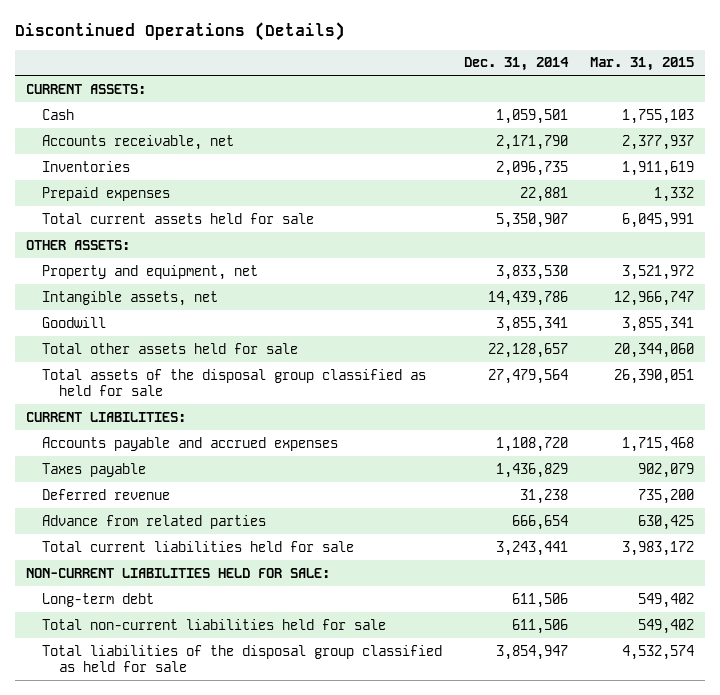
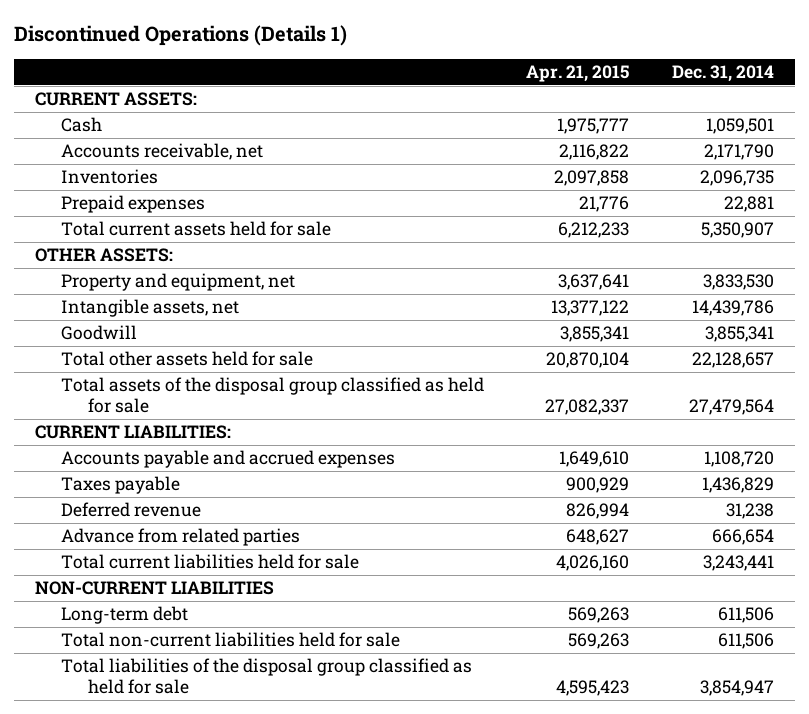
[14,21,345,41] Discontinued Operations (Details) -> [14,25,348,47] Discontinued Operations (Details 1)
[590,57,695,72] Mar. 31, 2015 -> none
none -> [526,65,630,83] Apr. 21, 2015
[25,567,330,578] NON-CURRENT LIABILITIES HELD FOR SALE: -> [35,581,275,596] NON-CURRENT LIABILITIES

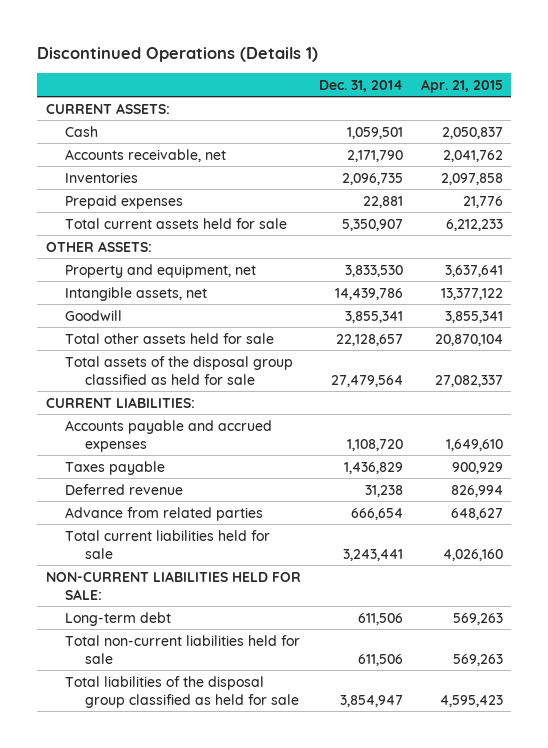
[557,118,630,135] 1,975,777 -> [441,126,503,139] 2,050,837
[559,144,630,161] 2,116,822 -> [442,149,503,162] 2,041,762
[35,581,275,596] NON-CURRENT LIABILITIES -> [45,570,301,600] NON-CURRENT LIABILITIES HELD FOR SALE:

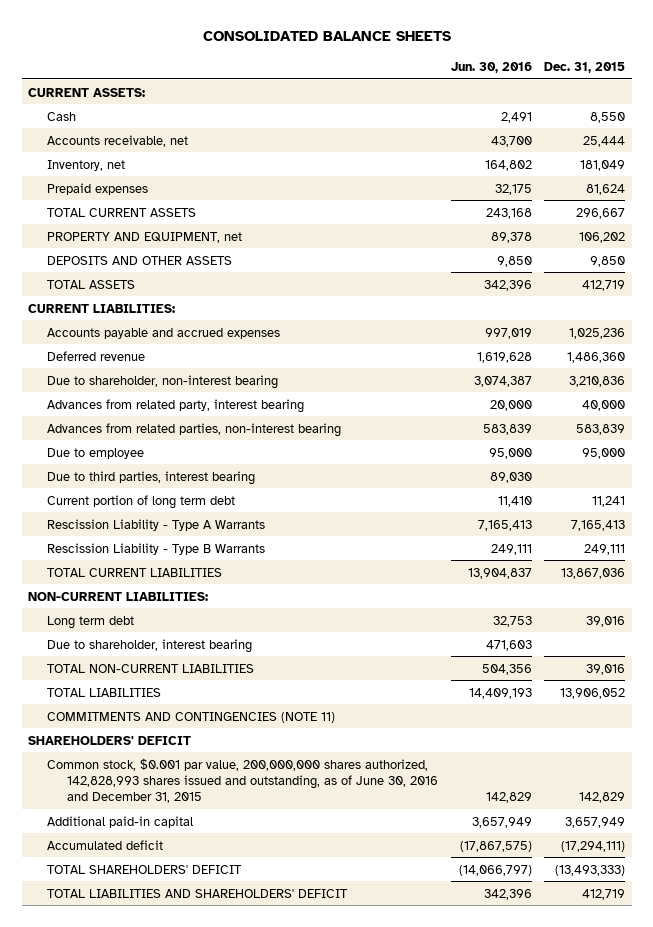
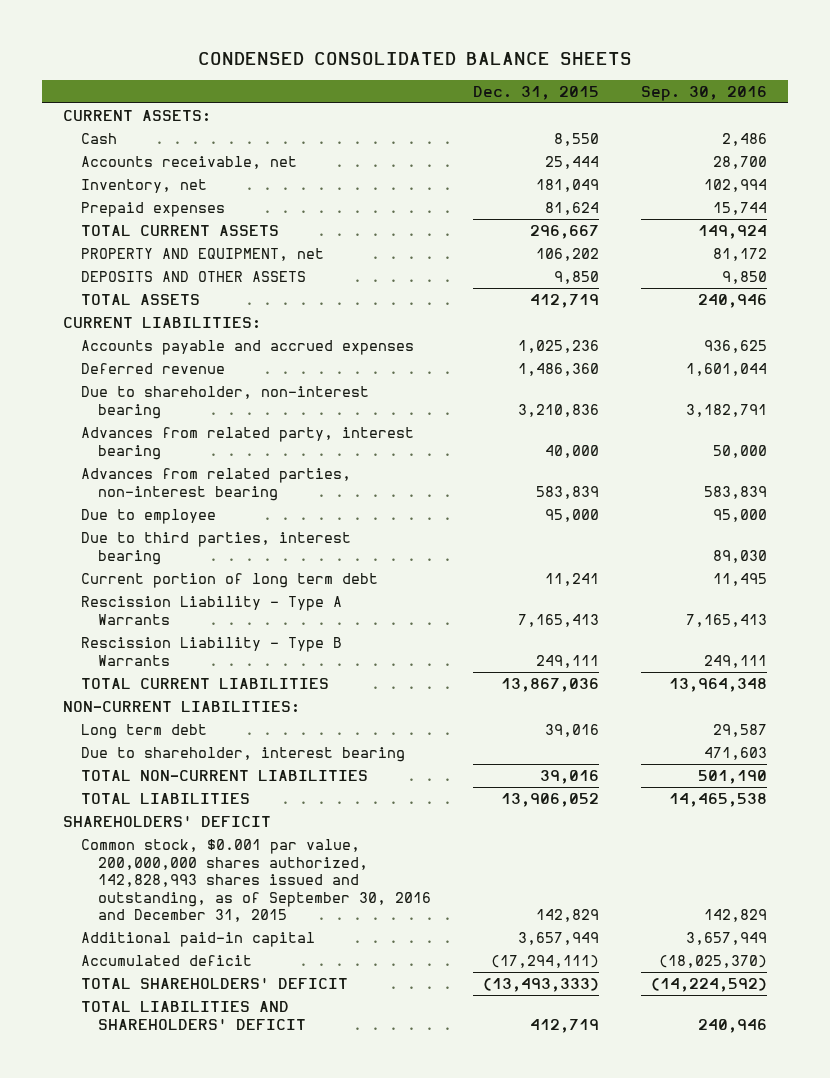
[202,31,451,42] CONSOLIDATED BALANCE SHEETS -> [198,51,633,65] CONDENSED CONSOLIDATED BALANCE SHEETS
[450,61,532,73] Jun. 30, 2016 -> none
none -> [641,85,768,101] Sep. 30, 2016
[47,711,336,723] COMMITMENTS AND CONTINGENCIES (NOTE 11) -> none
[47,757,438,803] Common stock, $0.001 par value, 200,000,000 shares authorized, 142,828,993 shares issued and outstanding, as of June 30, 2016 and December 31, 2015 -> [80,839,431,923] Common stock, $0.001 par value, 200,000,000 shares authorized, 142,828,993 shares issued and outstanding, as of September 30, 2016 and December 31, 2015

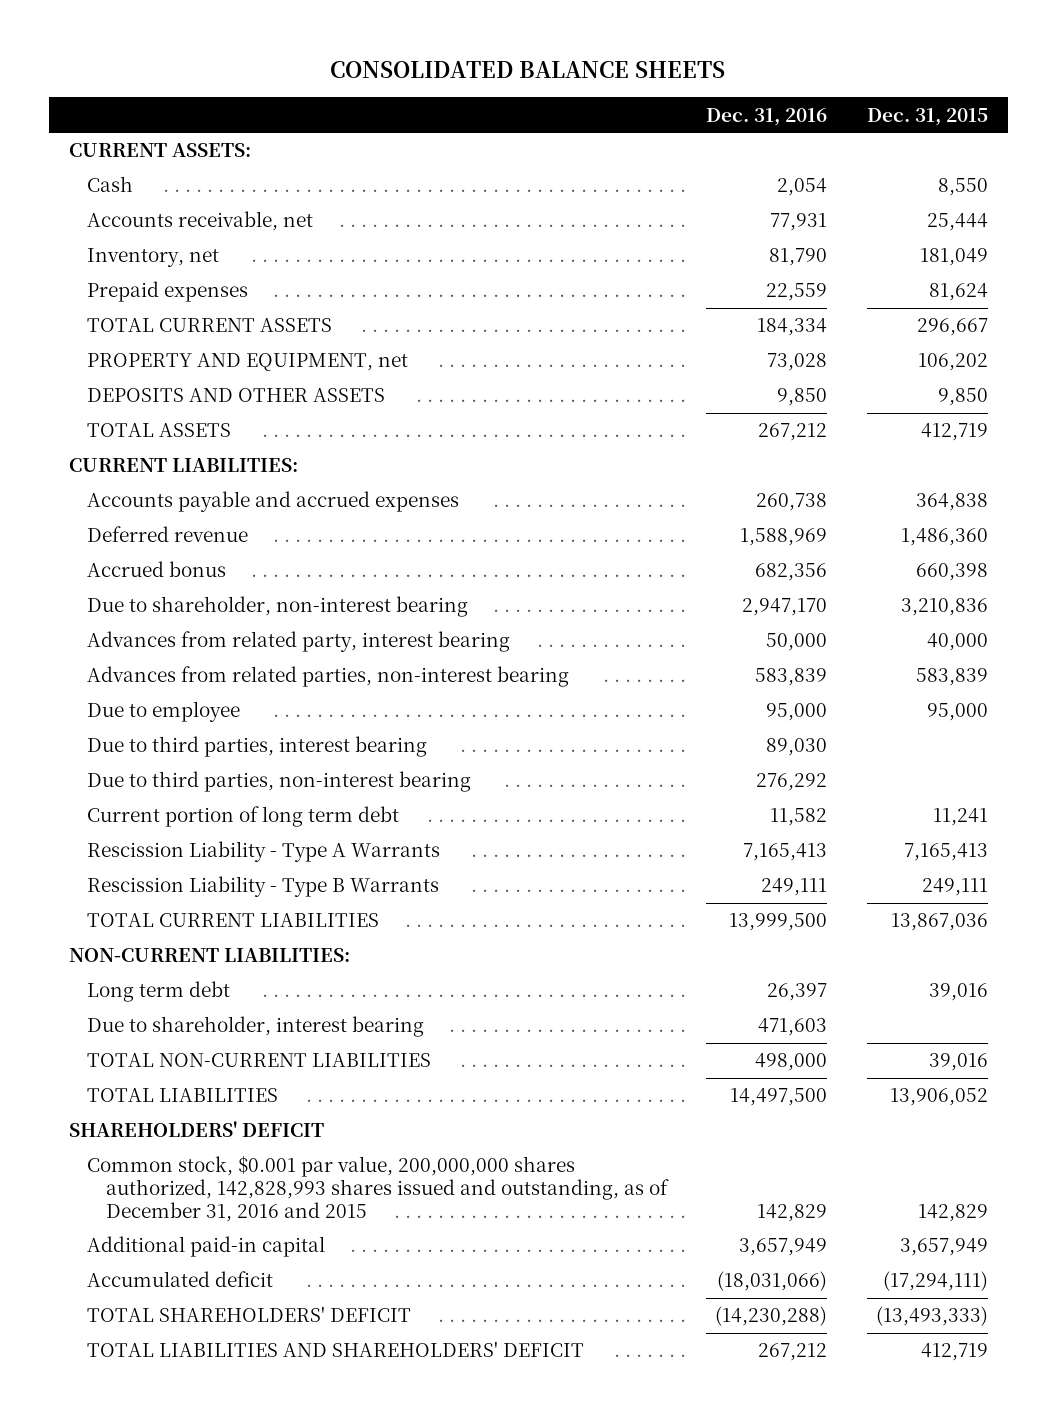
[198,51,633,65] CONDENSED CONSOLIDATED BALANCE SHEETS -> [330,61,726,79] CONSOLIDATED BALANCE SHEETS
[641,85,768,101] Sep. 30, 2016 -> none
none -> [706,107,828,126] Dec. 31, 2016
[518,340,600,354] 1,025,236 -> [915,493,988,512] 364,838
none -> [87,561,227,578] Accrued bonus
none -> [87,771,472,793] Due to third parties, non-interest bearing
[80,839,431,923] Common stock, $0.001 par value, 200,000,000 shares authorized, 142,828,993 shares issued and outstanding, as of September 30, 2016 and December 31, 2015 -> [87,1156,669,1222] Common stock, $0.001 par value, 200,000,000 shares authorized, 142,828,993 shares issued and outstanding, as of December 31, 2016 and 2015

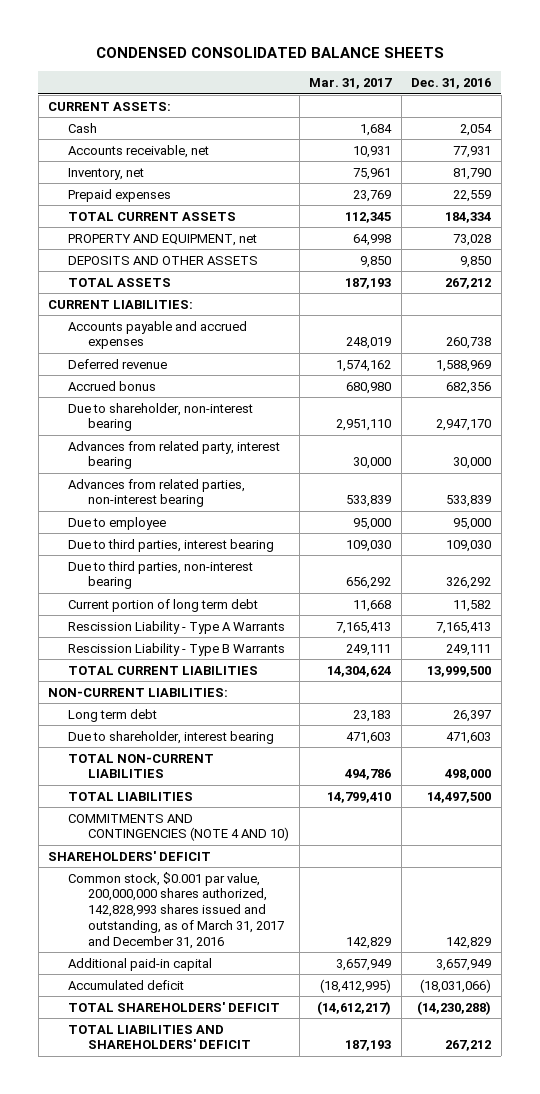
[330,61,726,79] CONSOLIDATED BALANCE SHEETS -> [95,47,444,59] CONDENSED CONSOLIDATED BALANCE SHEETS
[866,107,988,126] Dec. 31, 2015 -> none
none -> [309,77,393,89] Mar. 31, 2017
[766,633,828,652] 50,000 -> [453,457,492,470] 30,000
[755,668,828,687] 583,839 -> [446,495,492,508] 533,839
[766,738,828,757] 89,030 -> [446,539,492,552] 109,030
[756,773,828,792] 276,292 -> [446,577,492,590] 326,292
none -> [68,813,290,842] COMMITMENTS AND CONTINGENCIES (NOTE 4 AND 10)
[87,1156,669,1222] Common stock, $0.001 par value, 200,000,000 shares authorized, 142,828,993 shares issued and outstanding, as of December 31, 2016 and 2015 -> [68,871,285,949] Common stock, $0.001 par value, 200,000,000 shares authorized, 142,828,993 shares issued and outstanding, as of March 31, 2017 and December 31, 2016

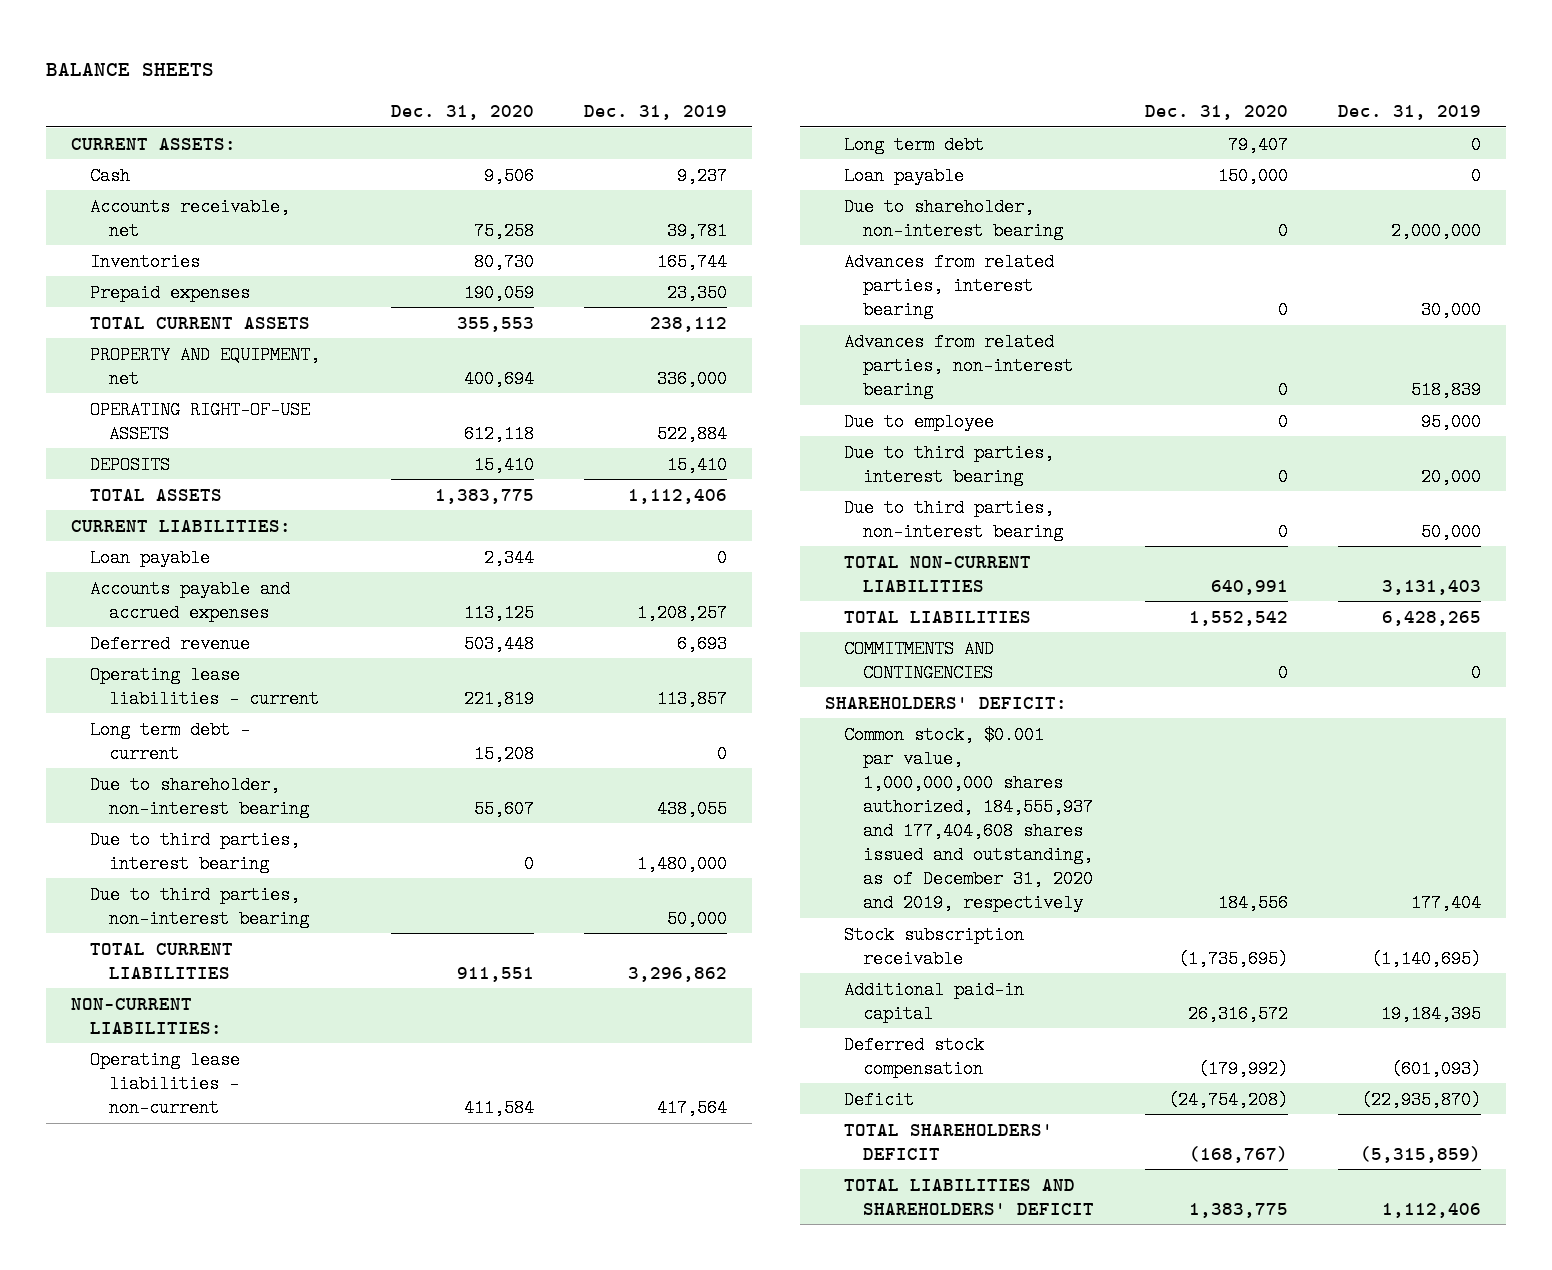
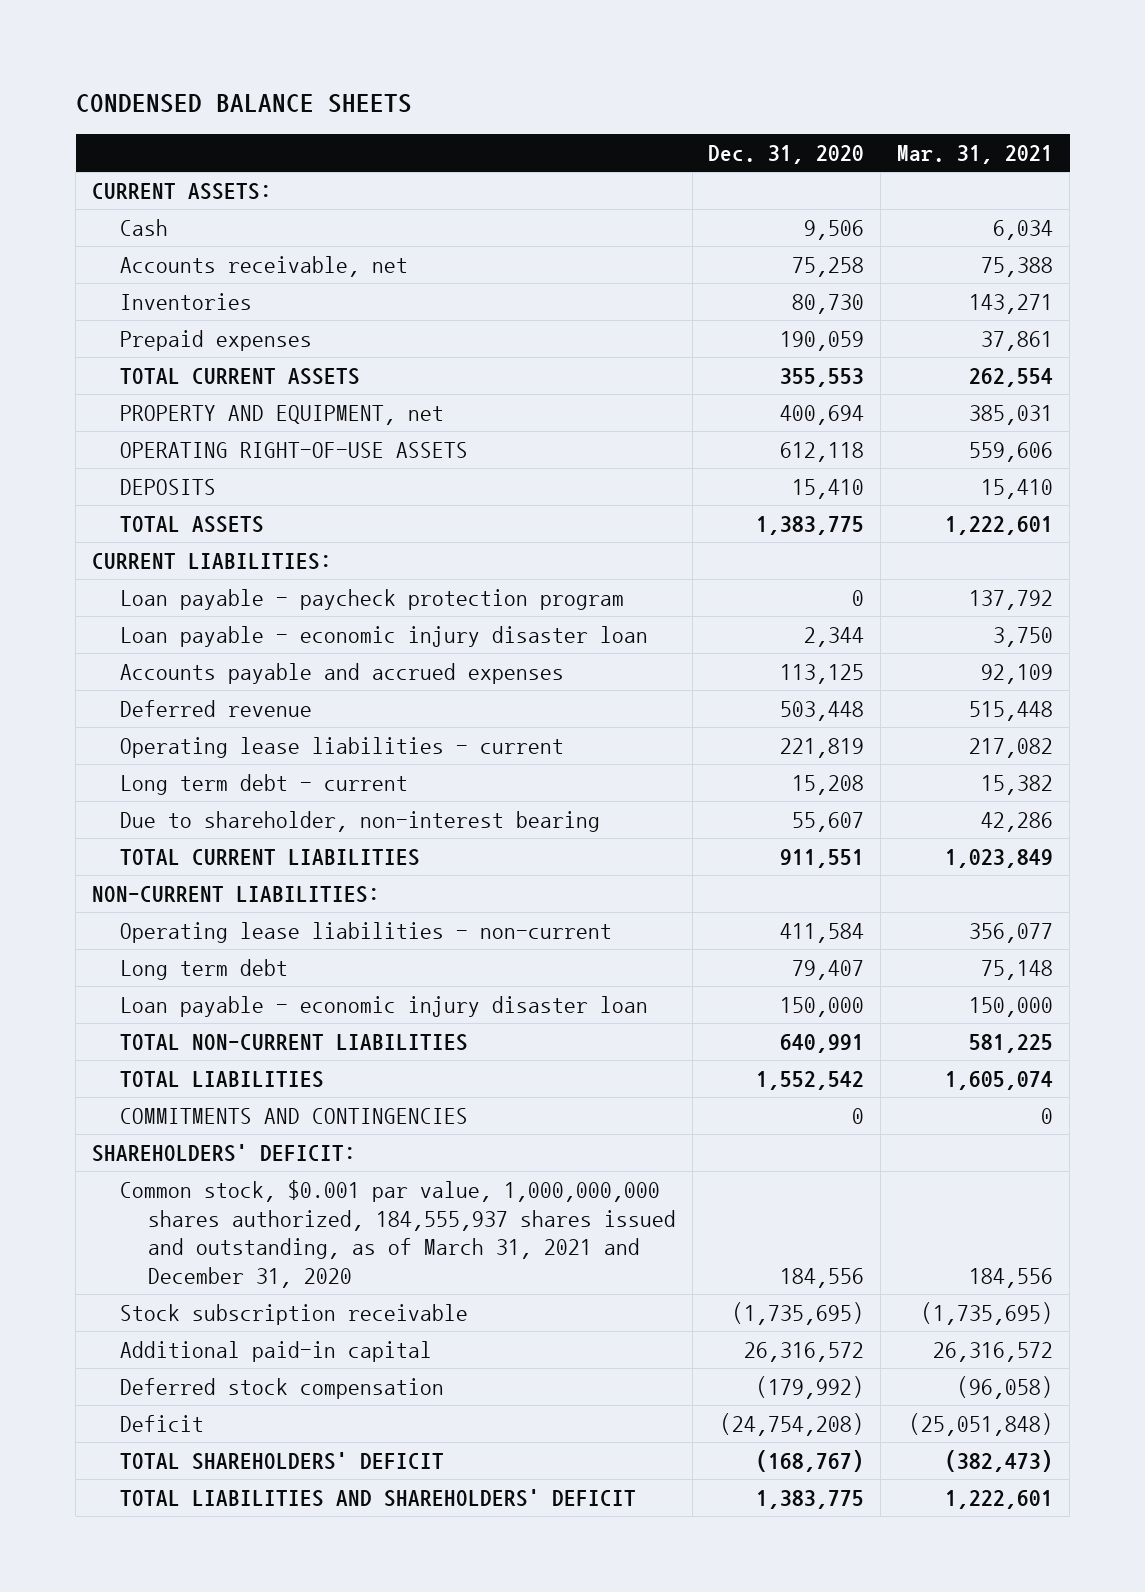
[46,63,215,77] BALANCE SHEETS -> [75,94,412,114] CONDENSED BALANCE SHEETS
[583,104,727,120] Dec. 31, 2019 -> none
none -> [897,144,1054,164] Mar. 31, 2021
none -> [119,588,624,610] Loan payable - paycheck protection program
[90,548,211,567] Loan payable -> [119,625,648,647] Loan payable - economic injury disaster loan
[90,830,301,873] Due to third parties, interest bearing -> none
[90,885,310,928] Due to third parties, non-interest bearing -> none
[844,166,965,185] Loan payable -> none
[844,197,1064,240] Due to shareholder, non-interest bearing -> none
[844,252,1055,319] Advances from related parties, interest bearing -> none
[844,332,1074,399] Advances from related parties, non-interest bearing -> none
[844,412,995,431] Due to employee -> none
[844,443,1055,486] Due to third parties, interest bearing -> none
[844,498,1064,541] Due to third parties, non-interest bearing -> none
none -> [119,995,648,1017] Loan payable - economic injury disaster loan
[844,725,1094,913] Common stock, $0.001 par value, 1,000,000,000 shares authorized, 184,555,937 and 177,404,608 shares issued and outstanding, as of December 31, 2020 and 2019, respectively -> [119,1179,676,1288] Common stock, $0.001 par value, 1,000,000,000 shares authorized, 184,555,937 shares issued and outstanding, as of March 31, 2021 and December 31, 2020

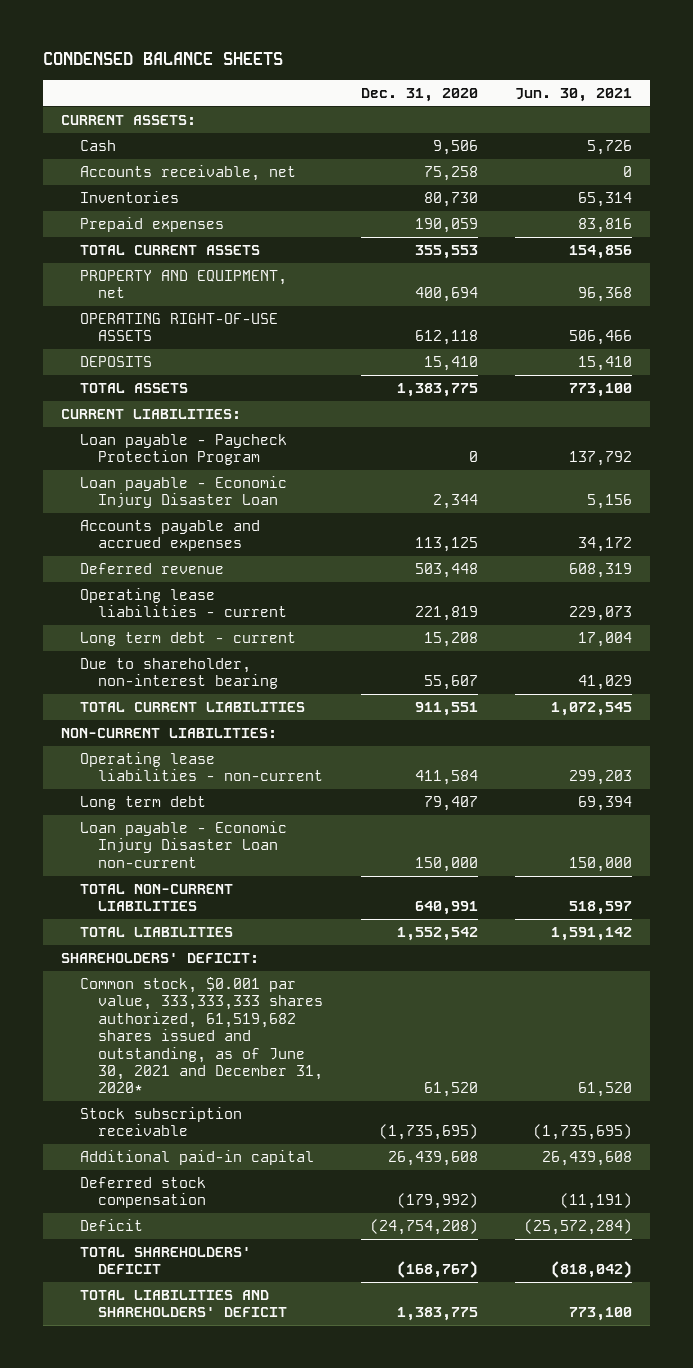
[897,144,1054,164] Mar. 31, 2021 -> none
none -> [514,87,632,102] Jun. 30, 2021
[119,588,624,610] Loan payable - paycheck protection program -> [79,434,287,466] Loan payable - Paycheck Protection Program
[119,625,648,647] Loan payable - economic injury disaster loan -> [79,476,287,509] Loan payable - Economic Injury Disaster Loan
[119,995,648,1017] Loan payable - economic injury disaster loan -> [79,821,287,868] Loan payable - Economic Injury Disaster Loan non-current
[119,1107,468,1124] COMMITMENTS AND CONTINGENCIES -> none
[119,1179,676,1288] Common stock, $0.001 par value, 1,000,000,000 shares authorized, 184,555,937 shares issued and outstanding, as of March 31, 2021 and December 31, 2020 -> [79,977,324,1094] Common stock, $0.001 par value, 333,333,333 shares authorized, 61,519,682 shares issued and outstanding, as of June 30, 2021 and December 31, 2020*
[780,1267,865,1288] 184,556 -> [423,1082,478,1098] 61,520
[744,1341,865,1362] 26,316,572 -> [387,1151,478,1167] 26,439,608

